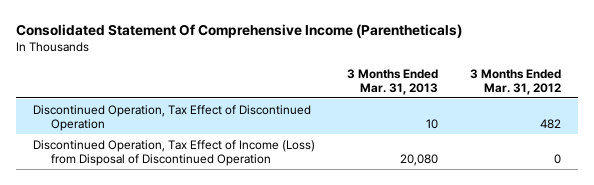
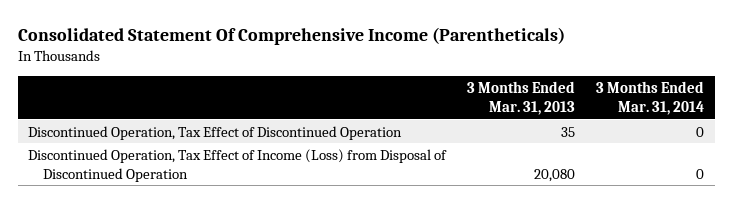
[470,68,562,95] 3 Months Ended Mar. 31, 2012 -> none
none -> [596,81,705,116] 3 Months Ended Mar. 31, 2014
[425,118,438,129] 10 -> [561,126,576,137] 35

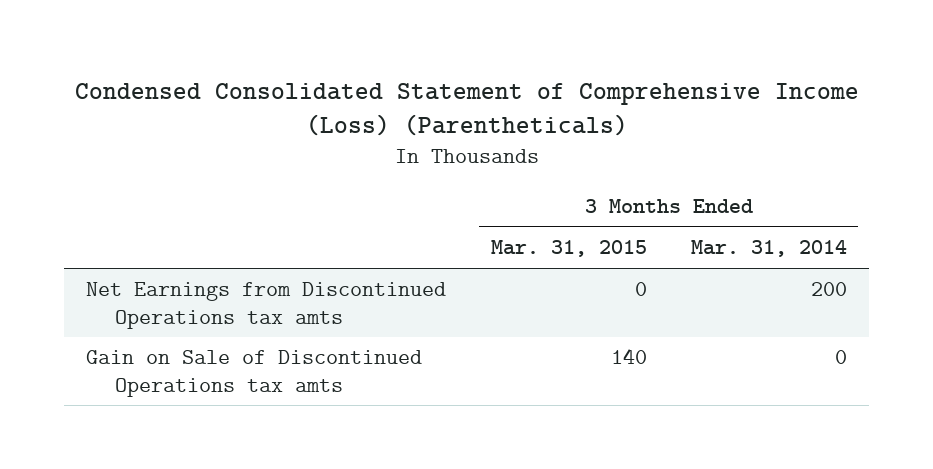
[17,27,565,46] Consolidated Statement Of Comprehensive Income (Parentheticals) -> [74,82,859,137] Condensed Consolidated Statement of Comprehensive Income (Loss) (Parentheticals)
[467,81,576,116] 3 Months Ended Mar. 31, 2013 -> none
none -> [490,240,647,258] Mar. 31, 2015
[28,125,403,140] Discontinued Operation, Tax Effect of Discontinued Operation -> [86,282,447,329] Net Earnings from Discontinued Operations tax amts
[696,126,705,137] 0 -> [811,282,848,297] 200
[28,148,448,182] Discontinued Operation, Tax Effect of Income (Loss) from Disposal of Discontinued Operation -> [86,350,423,397] Gain on Sale of Discontinued Operations tax amts

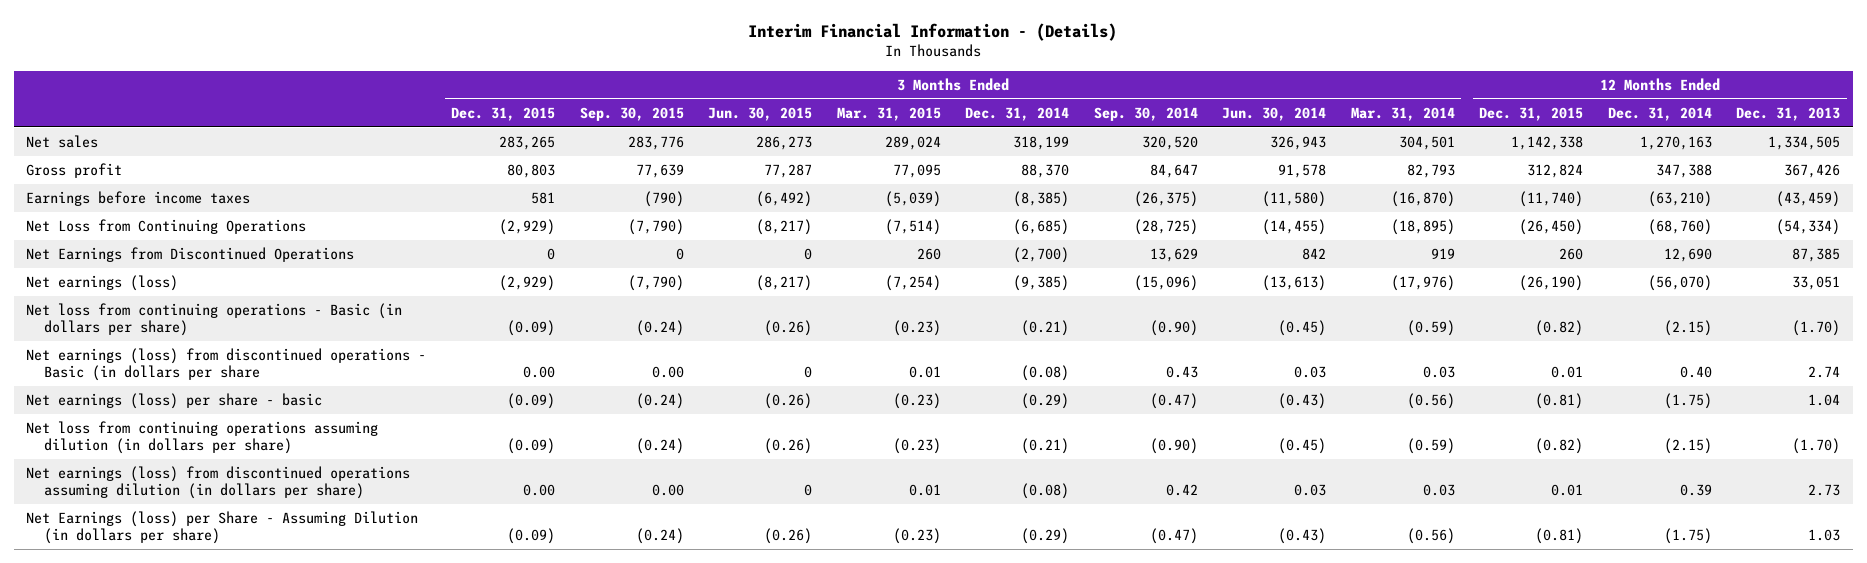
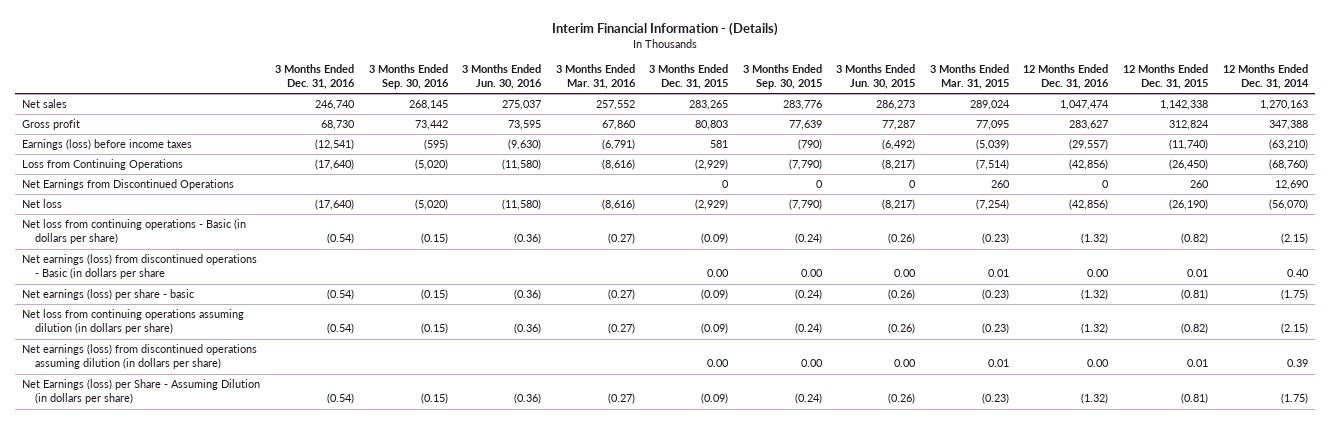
[965,107,1070,122] Dec. 31, 2014 -> none
[1093,107,1198,122] Sep. 30, 2014 -> none
[1222,107,1327,122] Jun. 30, 2014 -> none
[1350,107,1455,122] Mar. 31, 2014 -> none
[1736,107,1841,122] Dec. 31, 2013 -> none
none -> [275,64,356,90] 3 Months Ended Dec. 31, 2016
none -> [368,64,449,90] 3 Months Ended Sep. 30, 2016
none -> [462,64,543,90] 3 Months Ended Jun. 30, 2016
none -> [555,64,636,90] 3 Months Ended Mar. 31, 2016
none -> [1023,64,1110,90] 12 Months Ended Dec. 31, 2016
[26,191,251,207] Earnings before income taxes -> [22,139,193,151] Earnings (loss) before income taxes
[26,219,307,235] Net Loss from Continuing Operations -> [22,159,184,171] Loss from Continuing Operations
[26,275,179,292] Net earnings (loss) -> [22,199,63,209] Net loss
[804,366,813,379] 0 -> [894,269,917,278] 0.00
[804,484,813,497] 0 -> [894,359,917,368] 0.00

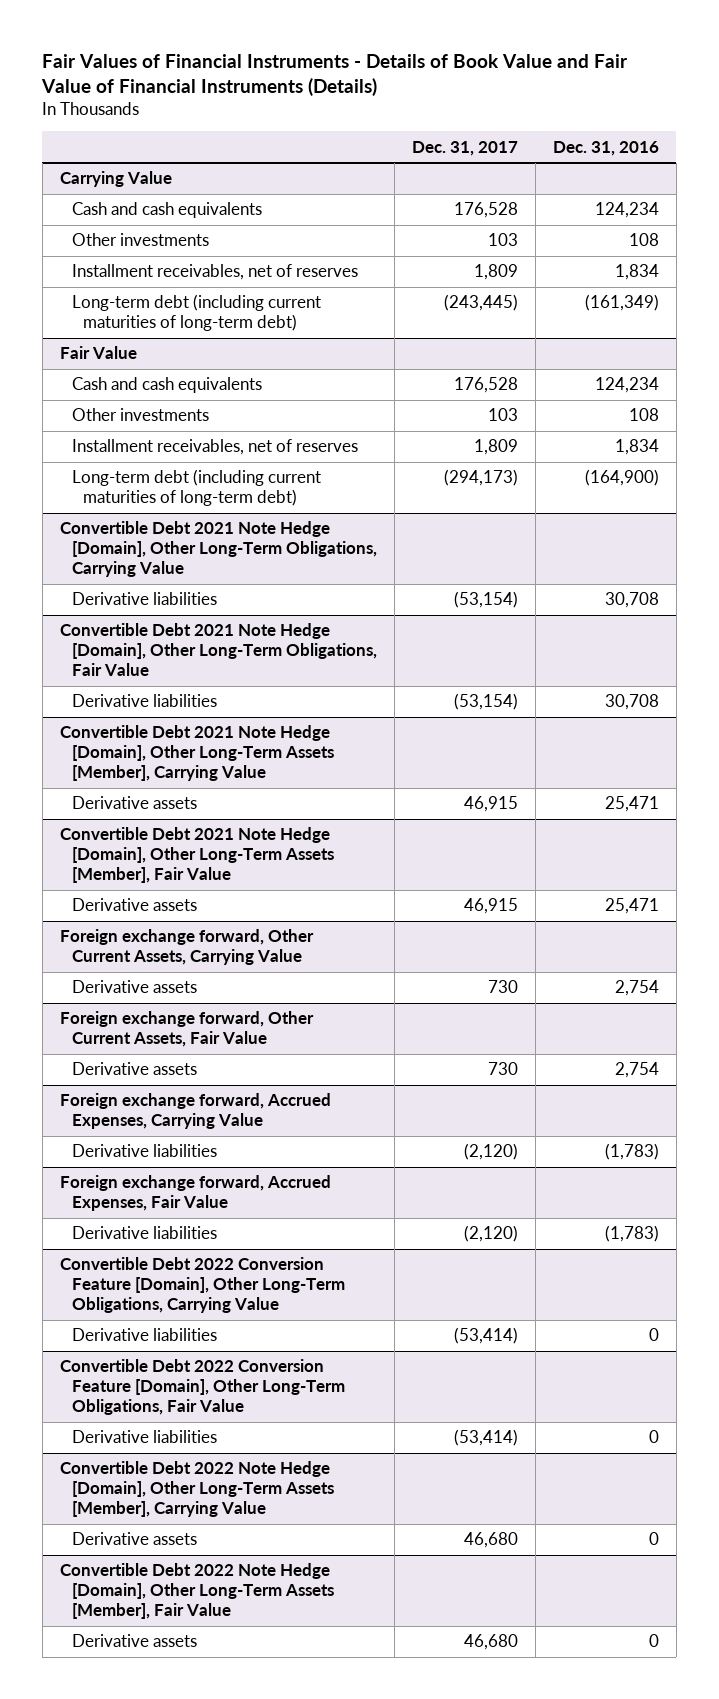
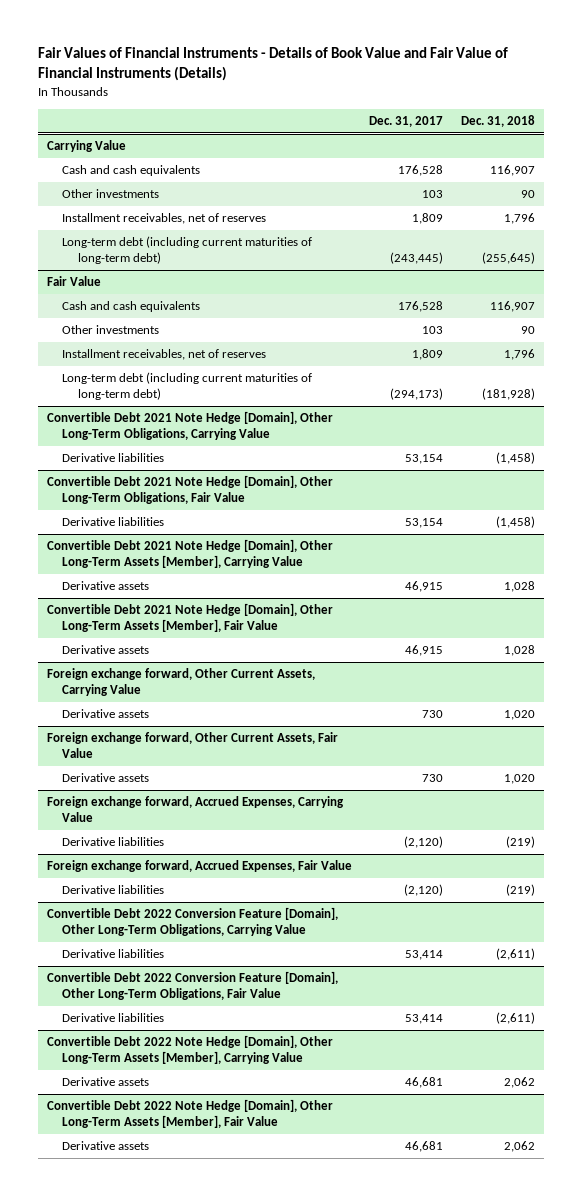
[552,140,659,156] Dec. 31, 2016 -> none
none -> [460,115,535,128] Dec. 31, 2018
[453,591,518,609] (53,154) -> [405,454,444,465] 53,154
[453,693,518,711] (53,154) -> [405,518,444,529] 53,154
[453,1327,518,1345] (53,414) -> [405,950,444,961] 53,414
[453,1429,518,1447] (53,414) -> [405,1014,444,1025] 53,414
[463,1532,518,1549] 46,680 -> [405,1077,444,1089] 46,681
[463,1634,518,1651] 46,680 -> [405,1141,444,1153] 46,681

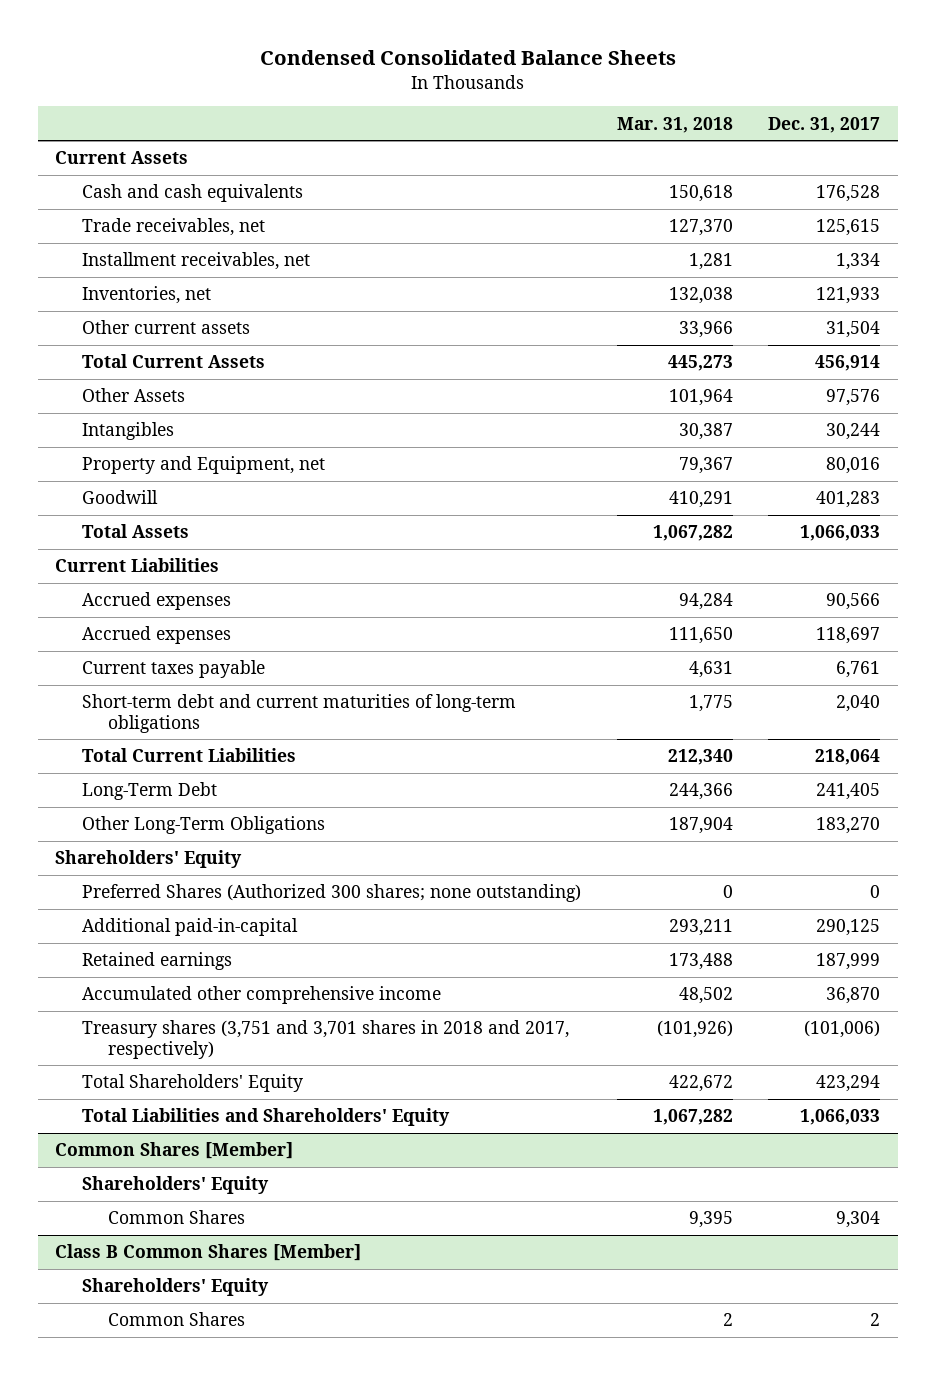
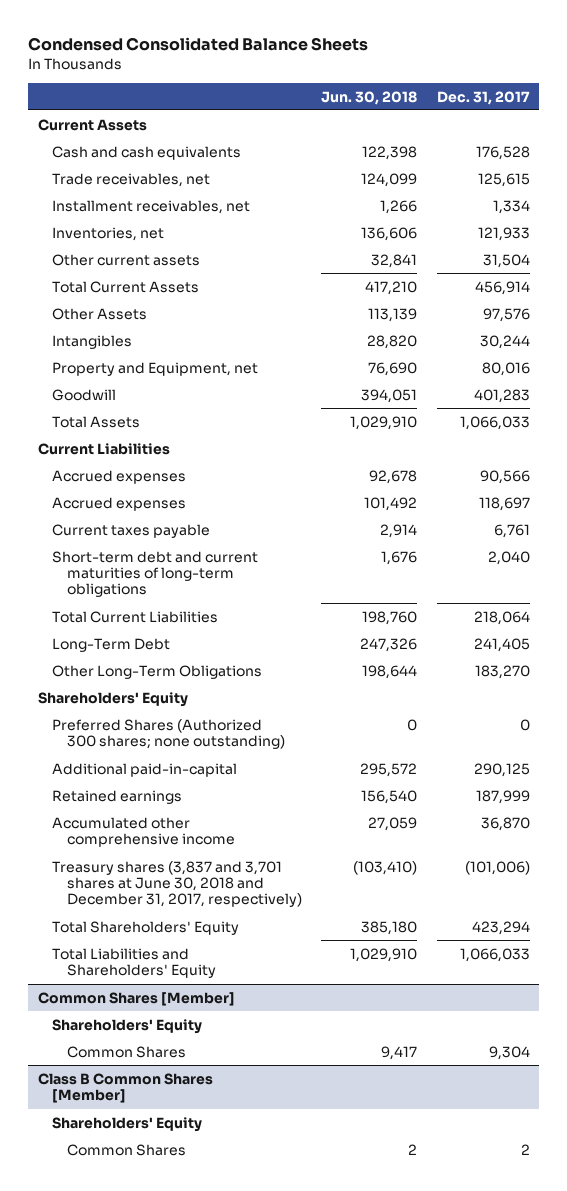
[616,116,733,133] Mar. 31, 2018 -> none
none -> [321,90,418,105] Jun. 30, 2018
[81,1020,569,1059] Treasury shares (3,751 and 3,701 shares in 2018 and 2017, respectively) -> [52,860,302,908] Treasury shares (3,837 and 3,701 shares at June 30, 2018 and December 31, 2017, respectively)

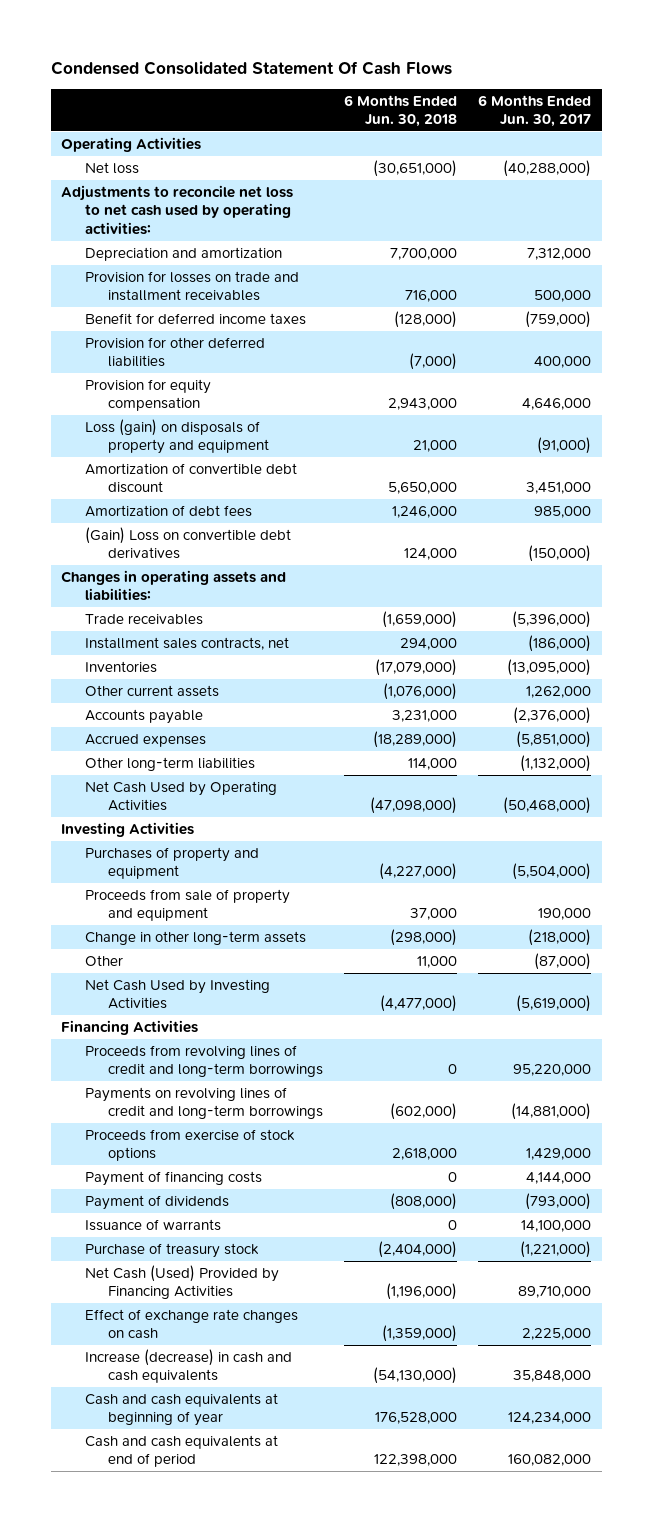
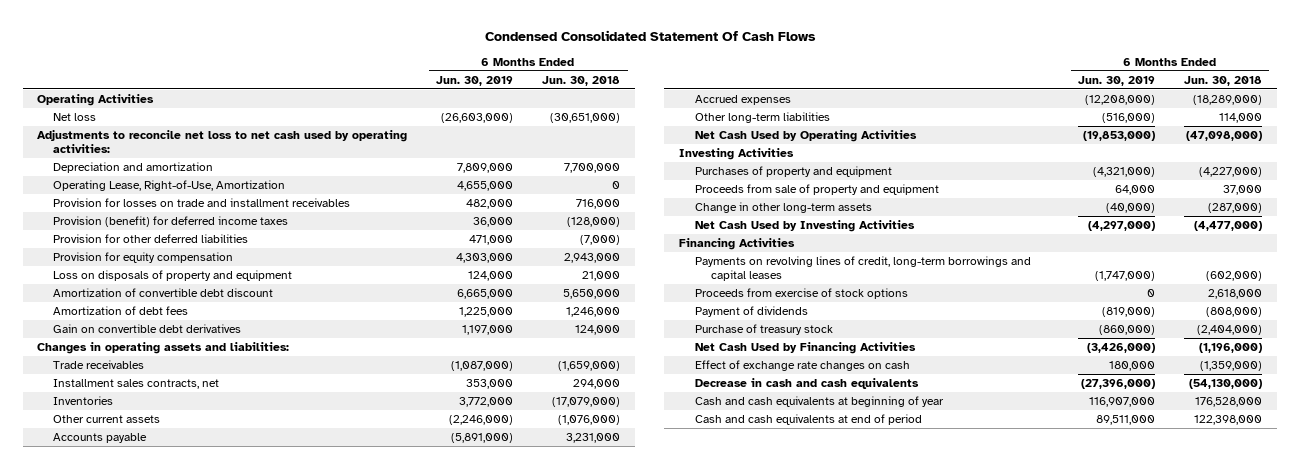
[478,94,592,127] 6 Months Ended Jun. 30, 2017 -> none
none -> [436,75,514,86] Jun. 30, 2019
none -> [53,179,286,191] Operating Lease, Right-of-Use, Amortization
[84,313,306,326] Benefit for deferred income taxes -> [53,215,289,227] Provision (benefit) for deferred income taxes
[84,419,270,455] Loss (gain) on disposals of property and equipment -> [53,269,293,281] Loss on disposals of property and equipment
[84,527,291,560] (Gain) Loss on convertible debt derivatives -> [53,323,242,333] Gain on convertible debt derivatives
[84,955,123,967] Other -> none
[390,929,458,947] (298,000) -> [1208,202,1263,213] (287,000)
[84,1045,324,1078] Proceeds from revolving lines of credit and long-term borrowings -> none
[84,1087,324,1120] Payments on revolving lines of credit and long-term borrowings -> [694,255,1031,282] Payments on revolving lines of credit, long-term borrowings and capital leases
[84,1171,262,1187] Payment of financing costs -> none
[84,1219,221,1232] Issuance of warrants -> none
[84,1265,279,1300] Net Cash (Used) Provided by Financing Activities -> [694,341,916,354] Net Cash Used by Financing Activities
[84,1349,292,1384] Increase (decrease) in cash and cash equivalents -> [694,377,919,389] Decrease in cash and cash equivalents

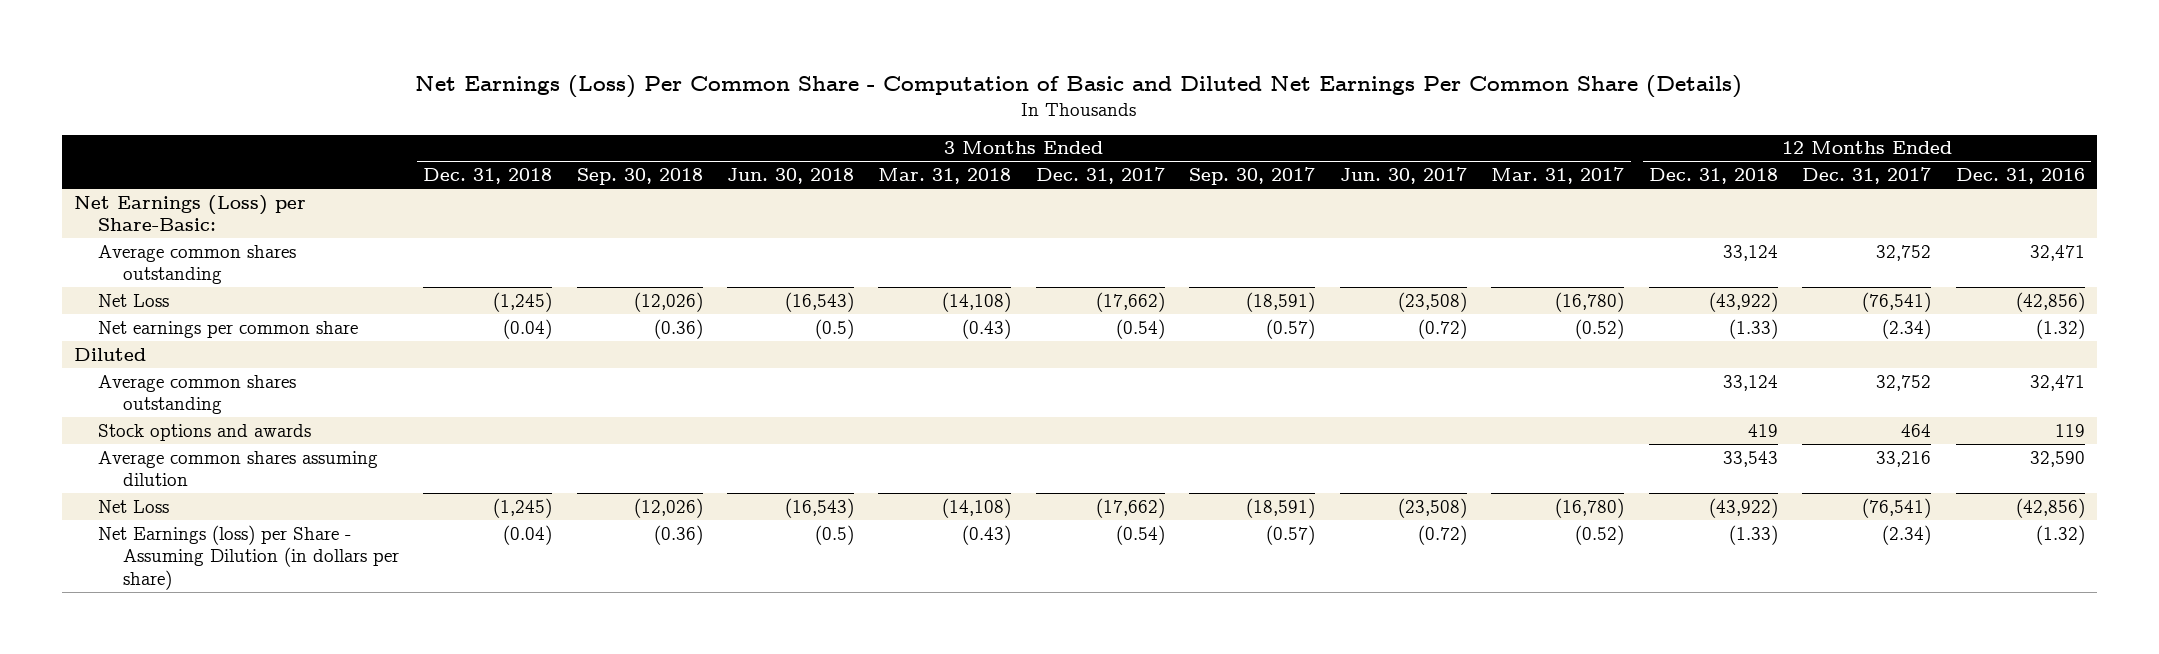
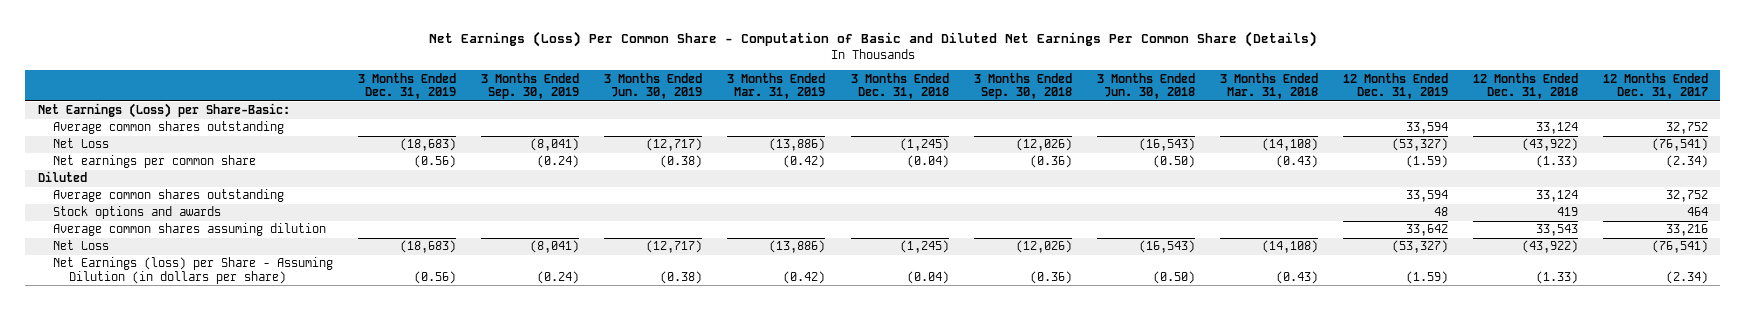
[1035,167,1165,185] Dec. 31, 2017 -> none
[1189,167,1316,186] Sep. 30, 2017 -> none
[1339,167,1467,185] Jun. 30, 2017 -> none
[1491,167,1625,185] Mar. 31, 2017 -> none
[1955,168,2085,185] Dec. 31, 2016 -> none
none -> [358,72,457,100] 3 Months Ended Dec. 31, 2019
none -> [481,72,580,100] 3 Months Ended Sep. 30, 2019
none -> [604,72,703,100] 3 Months Ended Jun. 30, 2019
none -> [727,72,826,100] 3 Months Ended Mar. 31, 2019
none -> [1342,72,1448,100] 12 Months Ended Dec. 31, 2019
[815,318,855,339] (0.5) -> [1152,155,1195,169] (0.50)
[815,524,855,545] (0.5) -> [1152,271,1195,285] (0.50)

